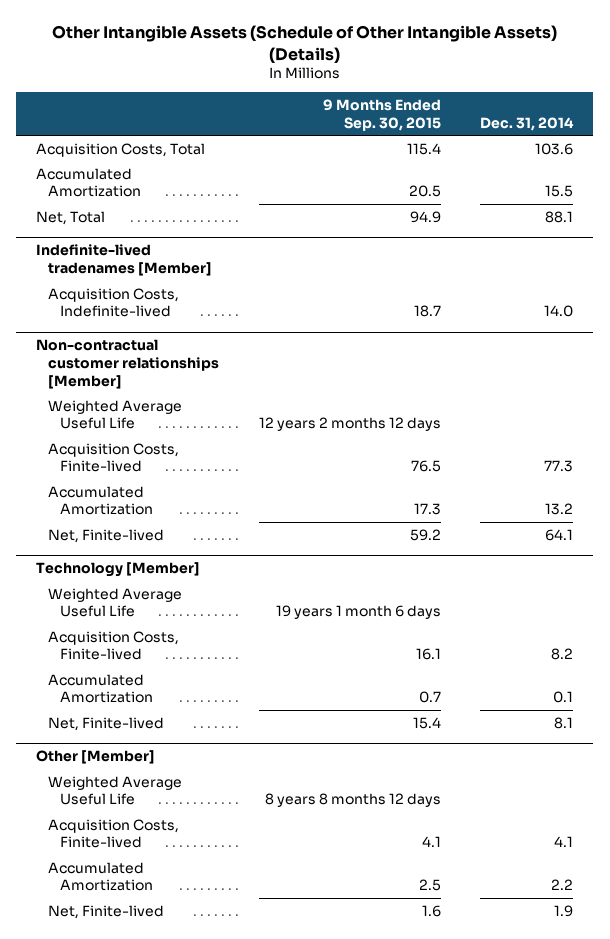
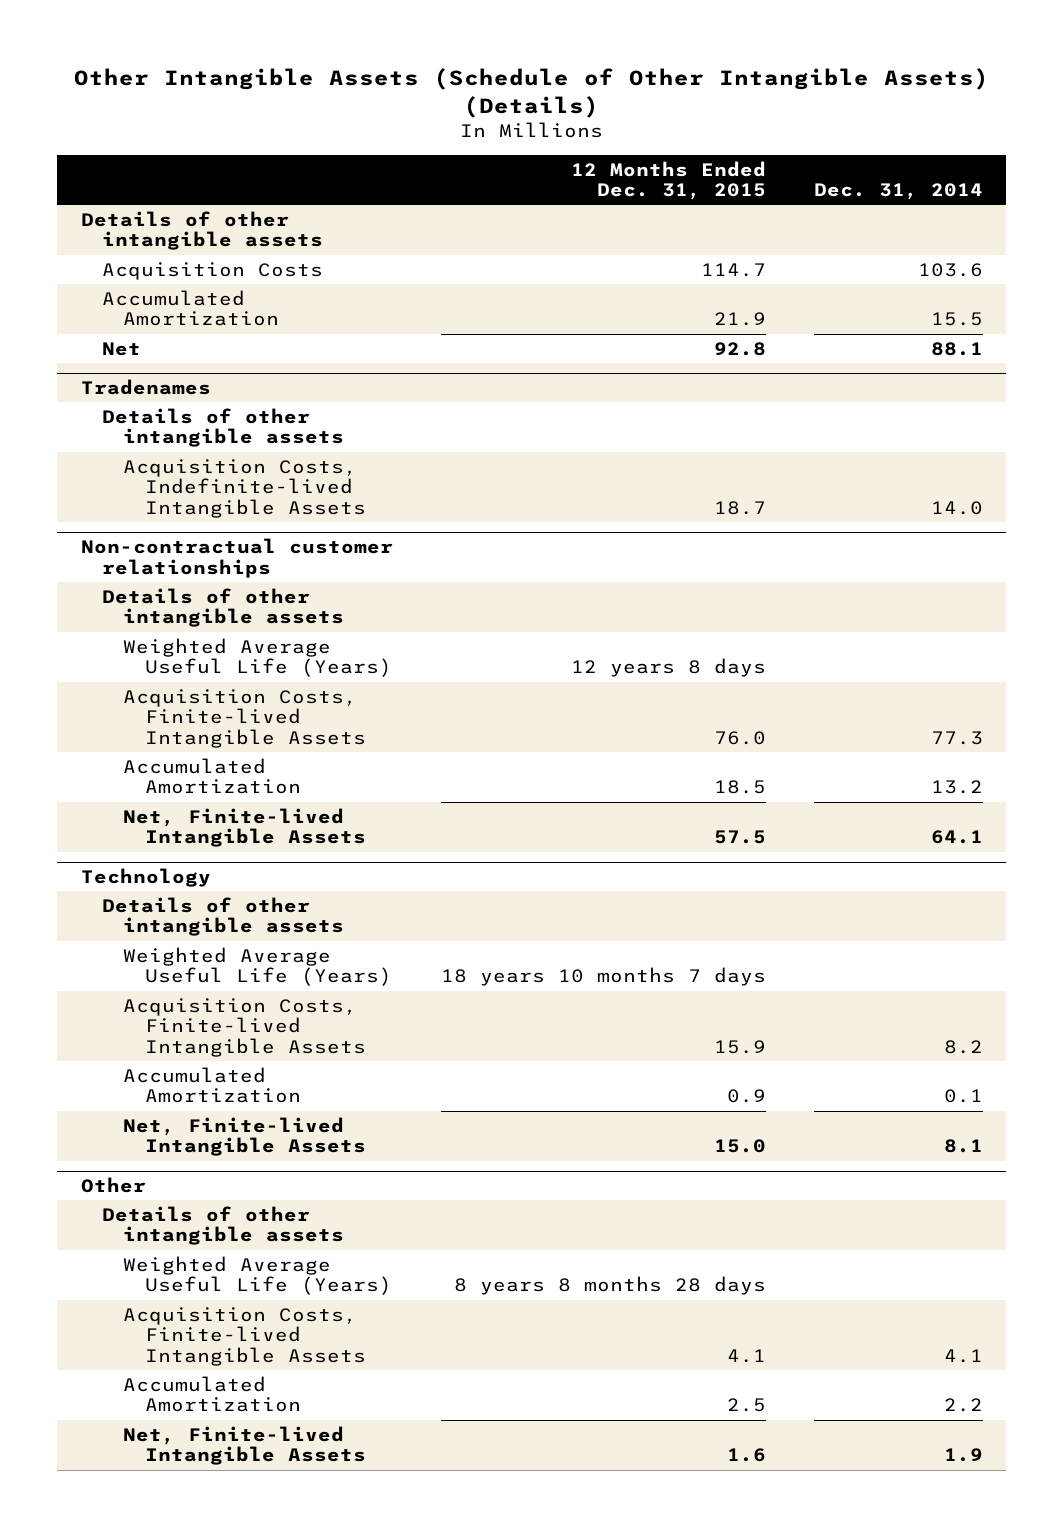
[322,99,441,131] 9 Months Ended Sep. 30, 2015 -> none
none -> [570,160,766,201] 12 Months Ended Dec. 31, 2015
none -> [81,210,324,251] Details of other intangible assets
[36,142,206,157] Acquisition Costs, Total -> [102,261,324,280] Acquisition Costs
[36,210,106,225] Net, Total -> [102,341,142,356] Net
[36,244,212,277] Indefinite-lived tradenames [Member] -> [81,379,212,396] Tradenames
none -> [102,407,345,448] Details of other intangible assets
[47,287,179,318] Acquisition Costs, Indefinite-lived -> [123,458,366,518] Acquisition Costs, Indefinite-lived Intangible Assets
[36,339,219,389] Non-contractual customer relationships [Member] -> [81,538,394,578] Non-contractual customer relationships
none -> [102,587,345,628] Details of other intangible assets
[47,399,182,430] Weighted Average Useful Life -> [123,637,392,678] Weighted Average Useful Life (Years)
[47,442,179,473] Acquisition Costs, Finite-lived -> [123,688,366,748] Acquisition Costs, Finite-lived Intangible Assets
[47,528,164,543] Net, Finite-lived -> [123,807,366,848] Net, Finite-lived Intangible Assets
[36,562,201,578] Technology [Member] -> [81,868,212,888] Technology
none -> [102,896,345,937] Details of other intangible assets
[47,587,182,618] Weighted Average Useful Life -> [123,946,392,987] Weighted Average Useful Life (Years)
[47,630,179,661] Acquisition Costs, Finite-lived -> [123,997,366,1057] Acquisition Costs, Finite-lived Intangible Assets
[47,716,164,731] Net, Finite-lived -> [123,1116,366,1157] Net, Finite-lived Intangible Assets
[36,750,156,765] Other [Member] -> [81,1177,147,1194] Other
none -> [102,1205,345,1246] Details of other intangible assets
[47,775,182,806] Weighted Average Useful Life -> [123,1255,392,1296] Weighted Average Useful Life (Years)
[47,818,179,849] Acquisition Costs, Finite-lived -> [123,1306,366,1366] Acquisition Costs, Finite-lived Intangible Assets
[47,904,164,919] Net, Finite-lived -> [123,1425,366,1466] Net, Finite-lived Intangible Assets

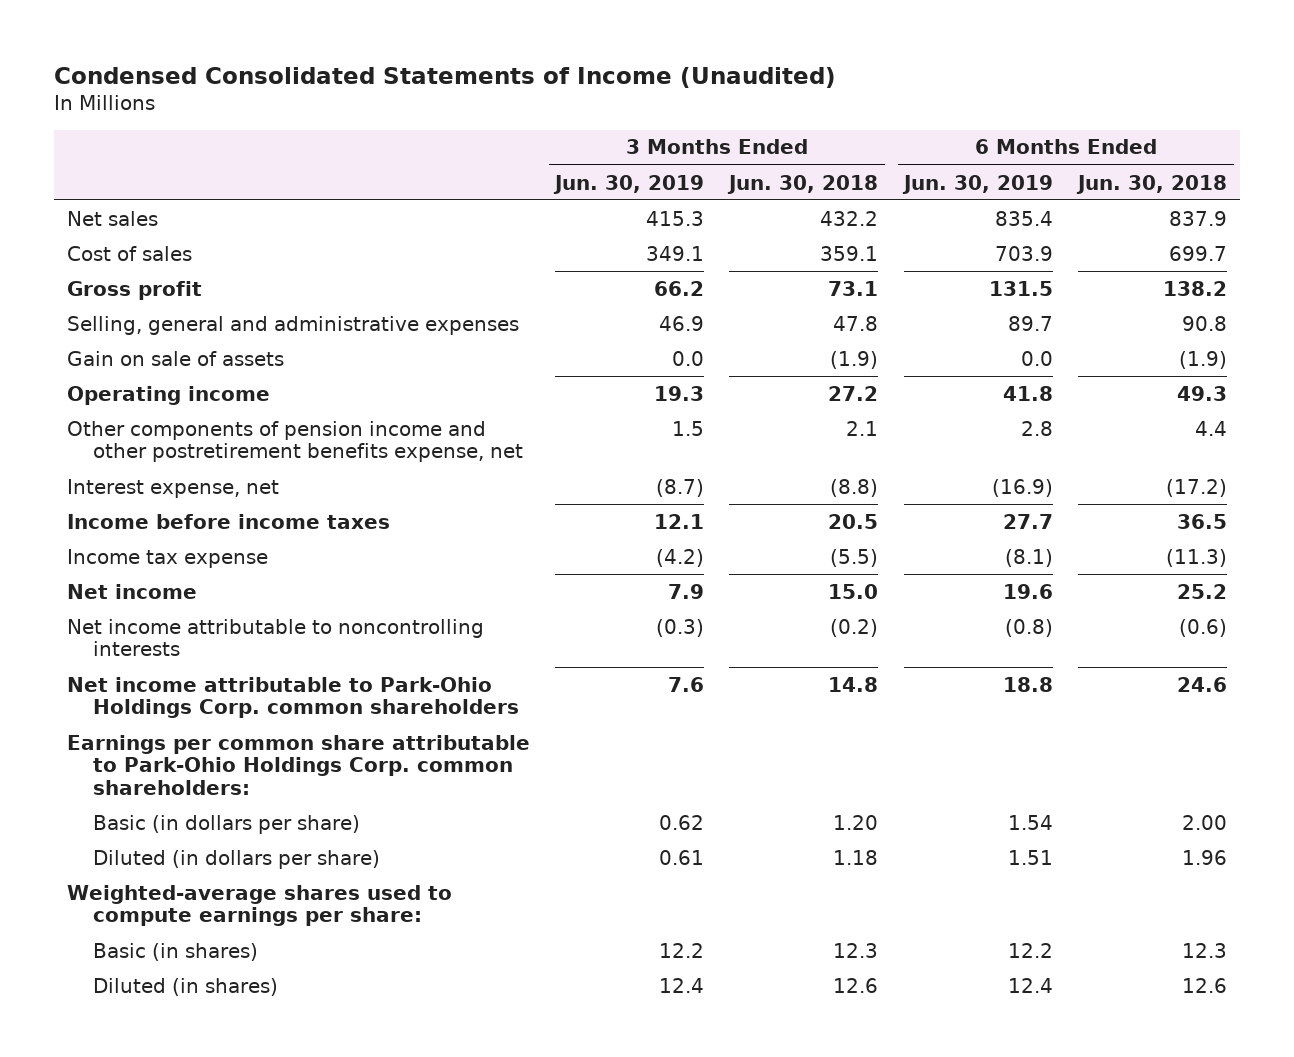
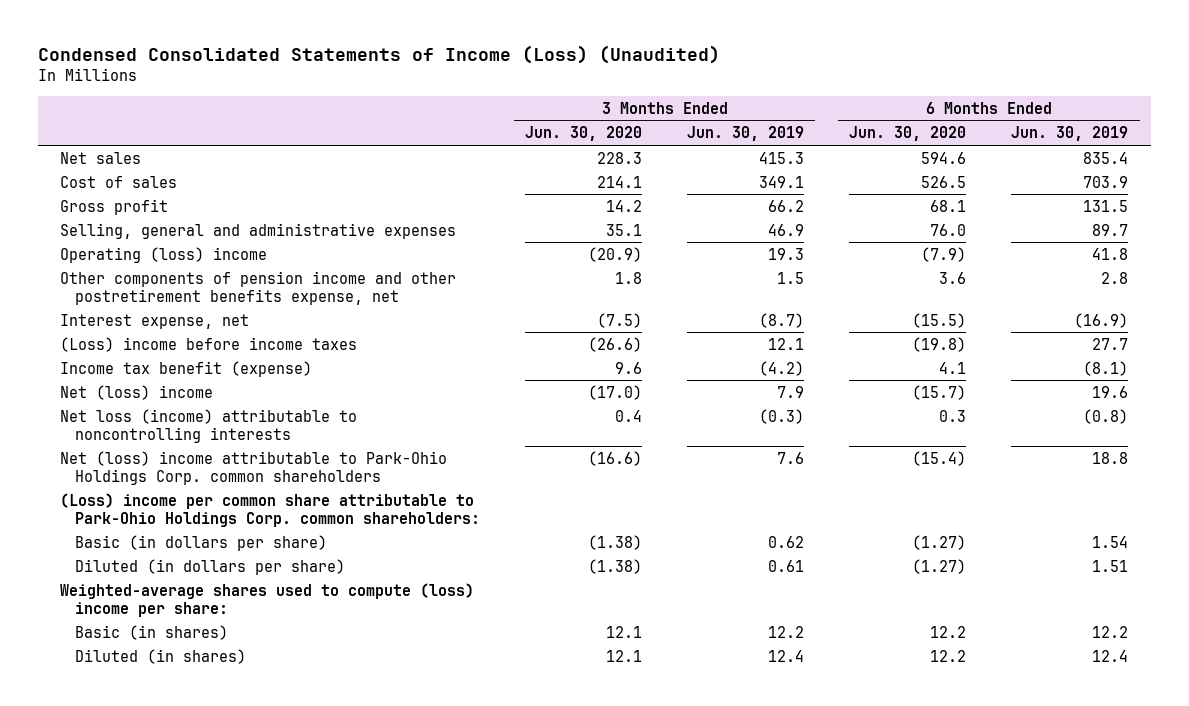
[53,66,836,88] Condensed Consolidated Statements of Income (Unaudited) -> [37,45,720,65] Condensed Consolidated Statements of Income (Loss) (Unaudited)
[727,174,879,194] Jun. 30, 2018 -> none
[1076,174,1228,194] Jun. 30, 2018 -> none
none -> [525,126,643,142] Jun. 30, 2020
none -> [849,126,967,142] Jun. 30, 2020
[66,350,284,366] Gain on sale of assets -> none
[66,385,270,405] Operating income -> [60,246,268,263] Operating (loss) income
[66,513,390,529] Income before income taxes -> [60,336,358,352] (Loss) income before income taxes
[66,548,268,568] Income tax expense -> [60,360,313,377] Income tax benefit (expense)
[66,583,197,599] Net income -> [60,384,214,400] Net (loss) income
[66,618,484,657] Net income attributable to noncontrolling interests -> [60,408,358,443] Net loss (income) attributable to noncontrolling interests
[66,676,519,719] Net income attributable to Park-Ohio Holdings Corp. common shareholders -> [60,450,448,485] Net (loss) income attributable to Park-Ohio Holdings Corp. common shareholders
[66,734,530,795] Earnings per common share attributable to Park-Ohio Holdings Corp. common shareholders: -> [60,492,481,527] (Loss) income per common share attributable to Park-Ohio Holdings Corp. common shareholders:
[66,884,452,927] Weighted-average shares used to compute earnings per share: -> [60,582,475,617] Weighted-average shares used to compute (loss) income per share:

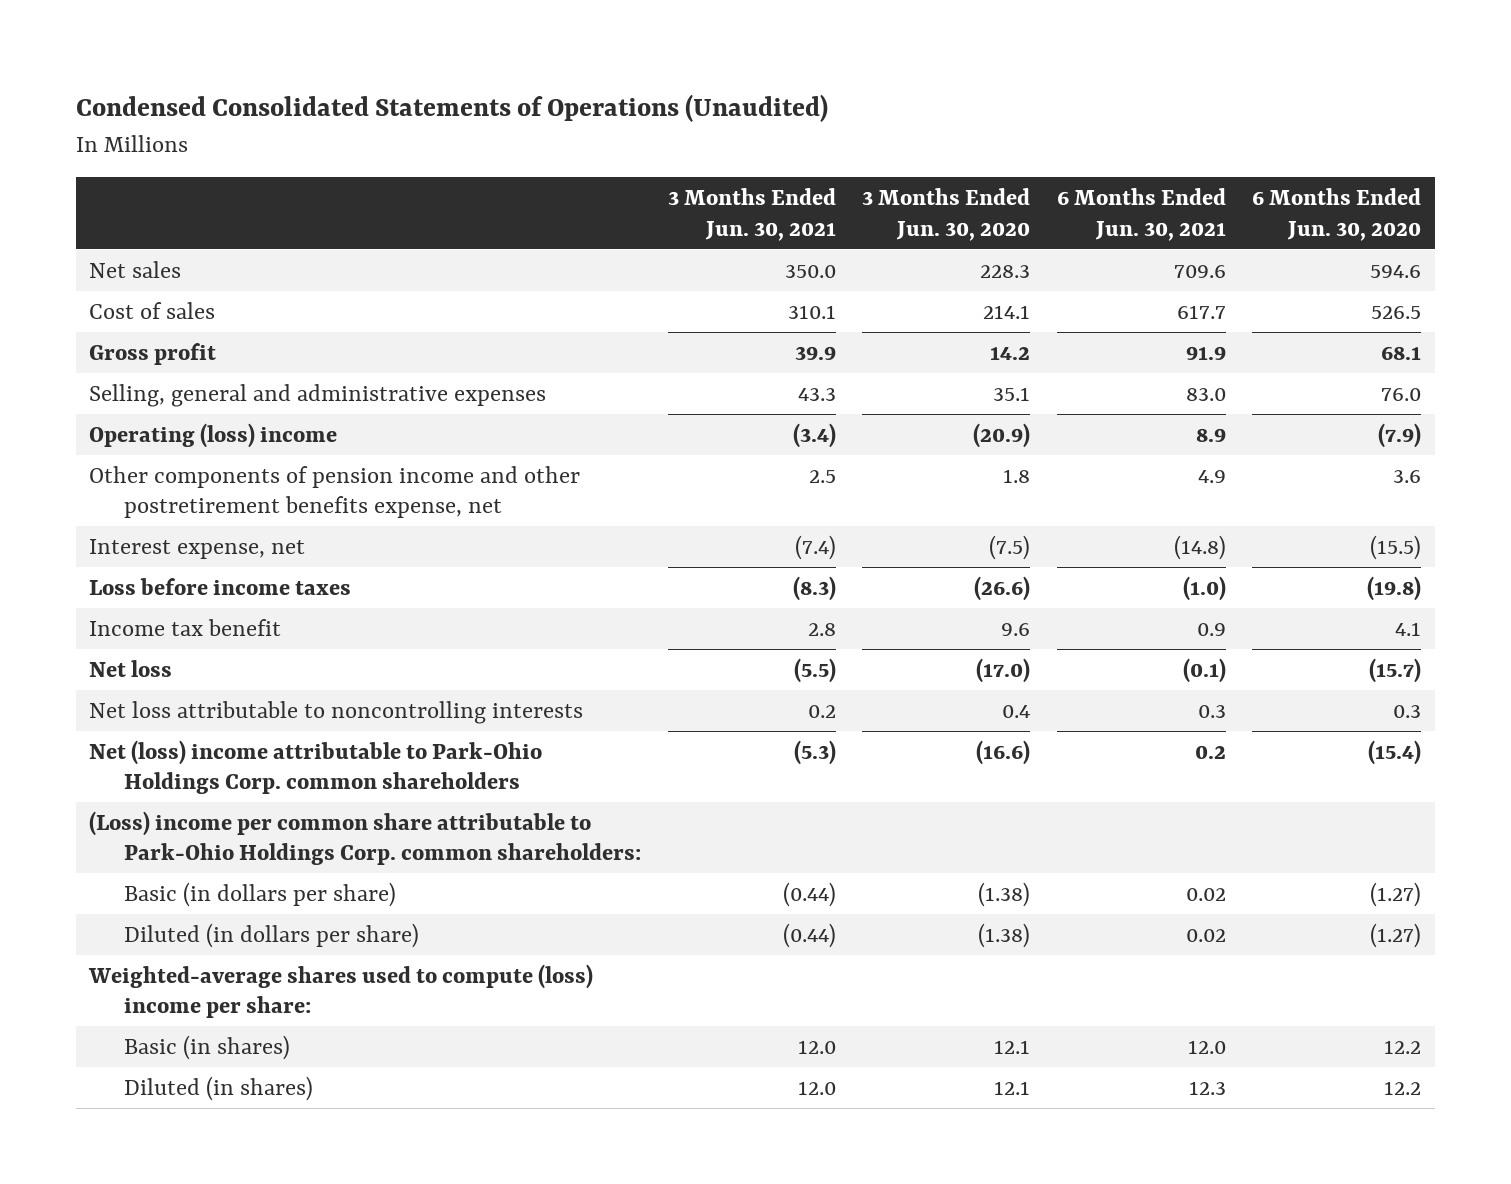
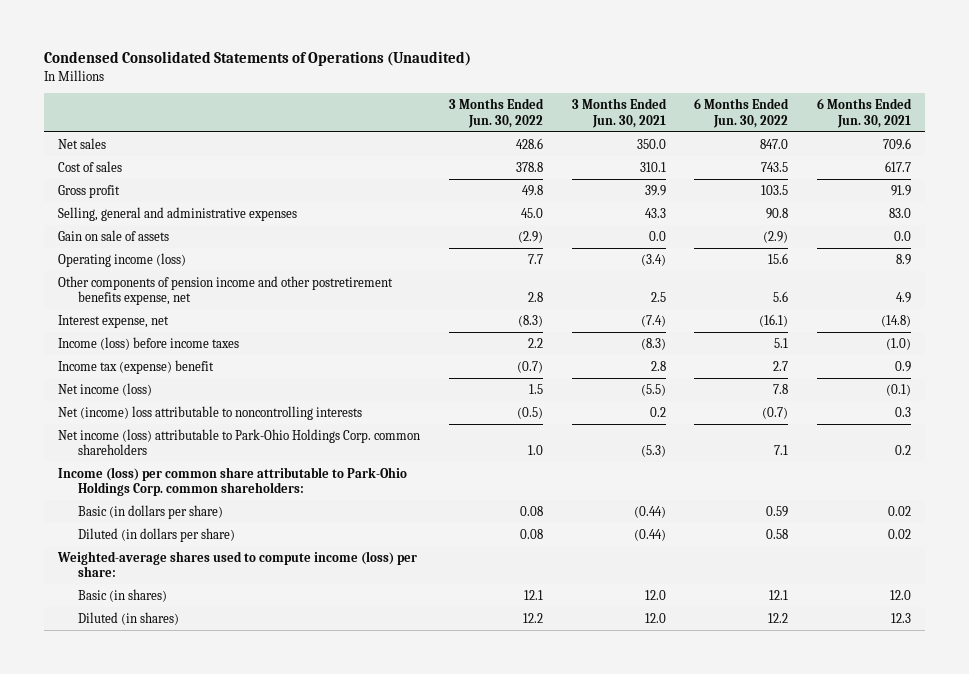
[862,188,1031,241] 3 Months Ended Jun. 30, 2020 -> none
[1252,188,1422,241] 6 Months Ended Jun. 30, 2020 -> none
none -> [448,98,544,128] 3 Months Ended Jun. 30, 2022
none -> [694,98,790,128] 6 Months Ended Jun. 30, 2022
none -> [58,229,170,241] Gain on sale of assets
[89,422,338,448] Operating (loss) income -> [58,252,187,267] Operating income (loss)
[89,577,352,595] Loss before income taxes -> [58,336,240,350] Income (loss) before income taxes
[89,618,282,636] Income tax benefit -> [58,359,215,374] Income tax (expense) benefit
[89,659,173,677] Net loss -> [58,382,153,396] Net income (loss)
[89,700,584,724] Net loss attributable to noncontrolling interests -> [58,405,363,420] Net (income) loss attributable to noncontrolling interests
[89,739,543,795] Net (loss) income attributable to Park-Ohio Holdings Corp. common shareholders -> [58,428,421,456] Net income (loss) attributable to Park-Ohio Holdings Corp. common shareholders
[89,810,642,866] (Loss) income per common share attributable to Park-Ohio Holdings Corp. common shareholders: -> [58,466,408,497] Income (loss) per common share attributable to Park-Ohio Holdings Corp. common shareholders:
[88,963,594,1019] Weighted-average shares used to compute (loss) income per share: -> [57,550,418,578] Weighted-average shares used to compute income (loss) per share:

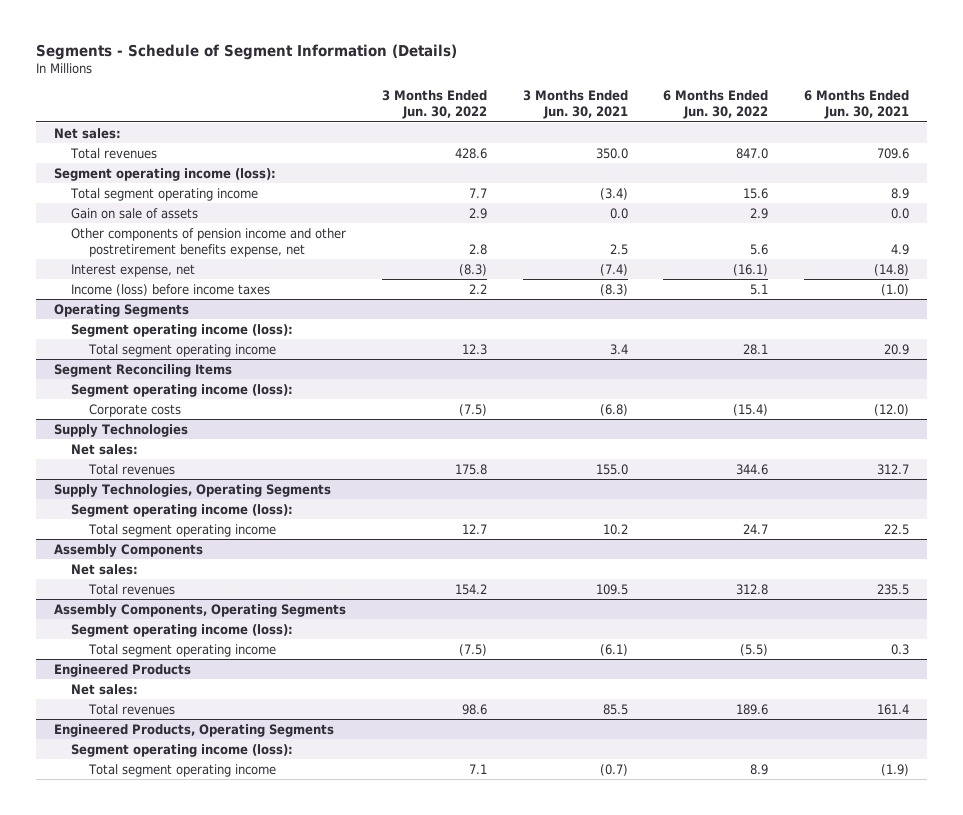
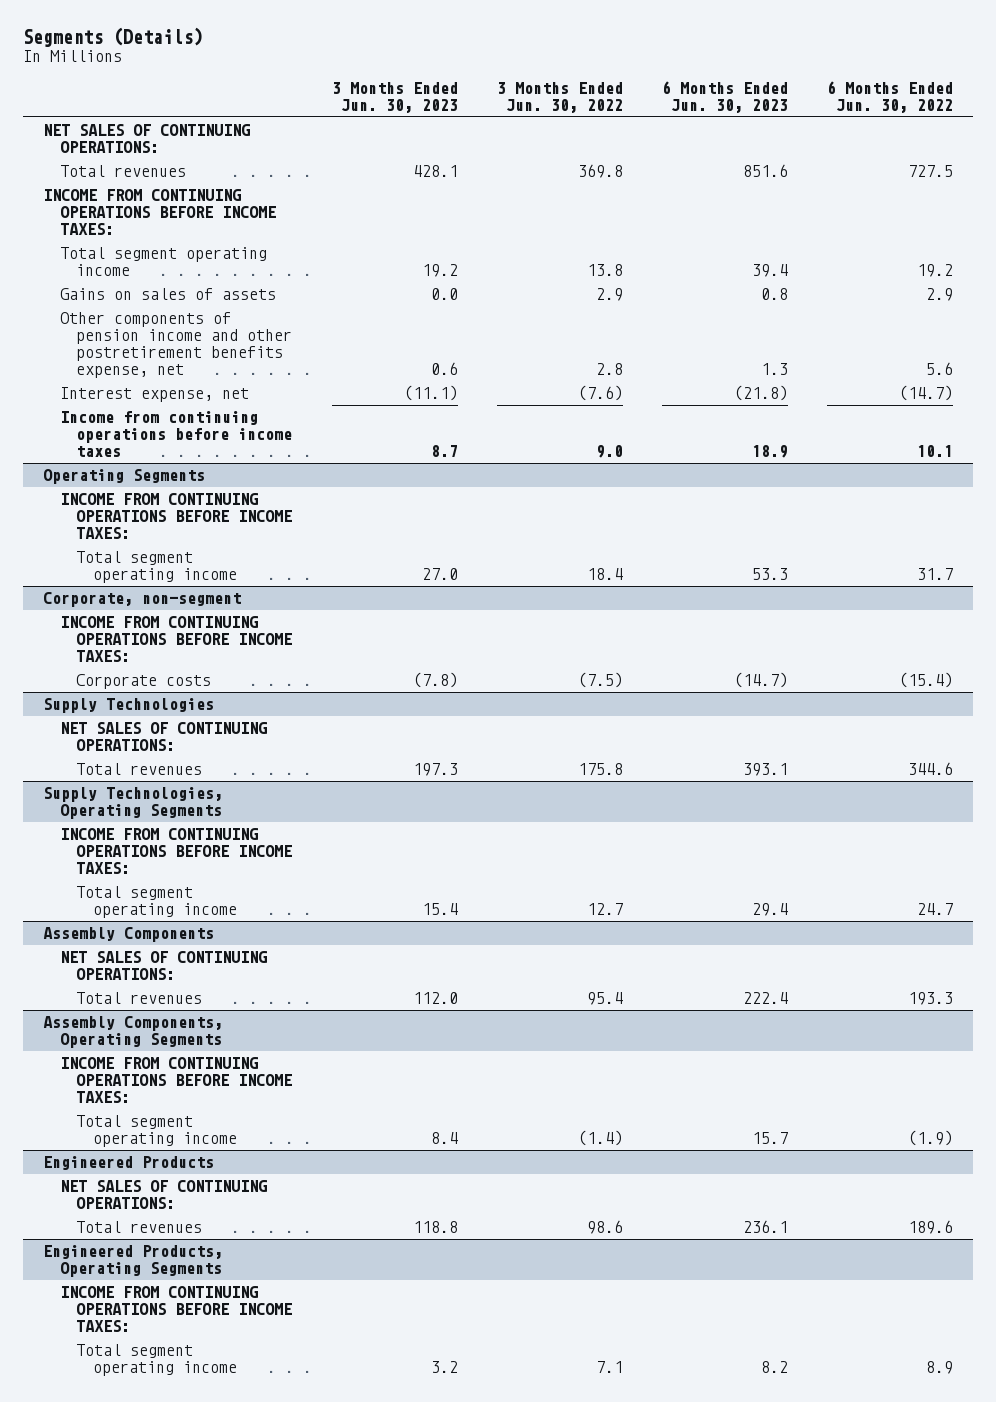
[36,43,458,60] Segments - Schedule of Segment Information (Details) -> [23,27,204,48] Segments (Details)
[522,90,628,120] 3 Months Ended Jun. 30, 2021 -> none
[803,90,909,120] 6 Months Ended Jun. 30, 2021 -> none
none -> [331,82,458,114] 3 Months Ended Jun. 30, 2023
none -> [662,81,789,114] 6 Months Ended Jun. 30, 2023
[53,127,121,139] Net sales: -> [42,124,250,154] NET SALES OF CONTINUING OPERATIONS:
[454,147,487,159] 428.6 -> [577,164,623,179] 369.8
[736,147,769,159] 847.0 -> [908,165,954,178] 727.5
[53,167,276,181] Segment operating income (loss): -> [42,189,276,236] INCOME FROM CONTINUING OPERATIONS BEFORE INCOME TAXES:
[468,187,487,198] 7.7 -> [586,264,623,277] 13.8
[743,187,769,199] 15.6 -> [917,264,954,278] 19.2
[71,207,199,219] Gain on sale of assets -> [59,288,276,301] Gains on sales of assets
[458,263,487,276] (8.3) -> [577,385,623,402] (7.6)
[733,263,769,276] (16.1) -> [899,385,954,402] (14.7)
[71,283,271,296] Income (loss) before income taxes -> [59,411,293,458] Income from continuing operations before income taxes
[468,283,487,294] 2.2 -> [595,445,623,459] 9.0
[750,283,769,295] 5.1 -> [917,445,954,458] 10.1
[53,363,232,377] Segment Reconciling Items -> none
[71,323,294,337] Segment operating income (loss): -> [59,493,293,540] INCOME FROM CONTINUING OPERATIONS BEFORE INCOME TAXES:
[461,343,487,355] 12.3 -> [586,568,623,581] 18.4
[743,343,769,355] 28.1 -> [917,568,954,581] 31.7
none -> [42,592,241,608] Corporate, non-segment
[71,383,294,397] Segment operating income (loss): -> [59,616,293,663] INCOME FROM CONTINUING OPERATIONS BEFORE INCOME TAXES:
[71,443,139,455] Net sales: -> [59,722,267,752] NET SALES OF CONTINUING OPERATIONS:
[71,503,294,517] Segment operating income (loss): -> [59,828,293,875] INCOME FROM CONTINUING OPERATIONS BEFORE INCOME TAXES:
[71,563,139,575] Net sales: -> [59,951,267,981] NET SALES OF CONTINUING OPERATIONS:
[454,583,487,595] 154.2 -> [586,992,623,1006] 95.4
[736,583,769,595] 312.8 -> [908,992,954,1006] 193.3
[71,623,294,637] Segment operating income (loss): -> [59,1057,293,1104] INCOME FROM CONTINUING OPERATIONS BEFORE INCOME TAXES:
[458,643,487,656] (7.5) -> [577,1130,623,1147] (1.4)
[740,643,769,656] (5.5) -> [908,1130,954,1147] (1.9)
[71,683,139,695] Net sales: -> [59,1180,267,1210] NET SALES OF CONTINUING OPERATIONS:
[71,743,294,757] Segment operating income (loss): -> [59,1286,293,1333] INCOME FROM CONTINUING OPERATIONS BEFORE INCOME TAXES:

